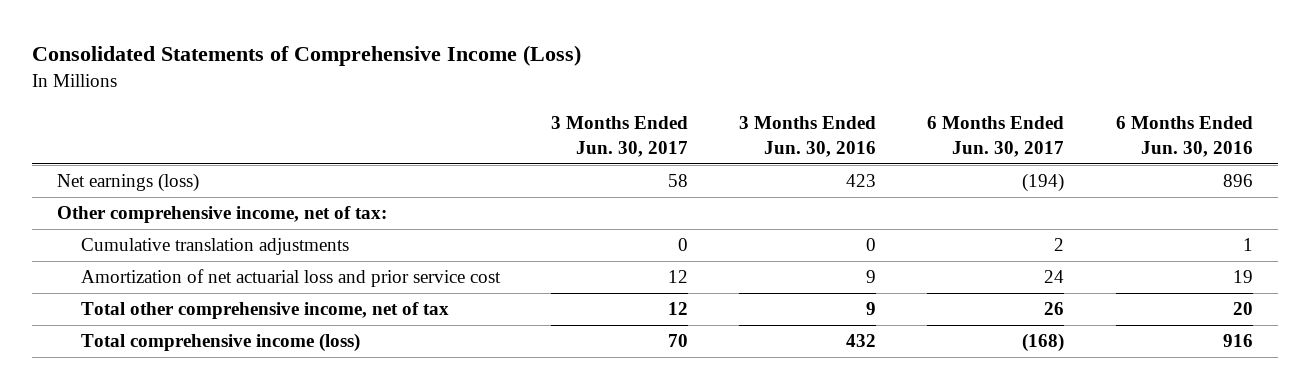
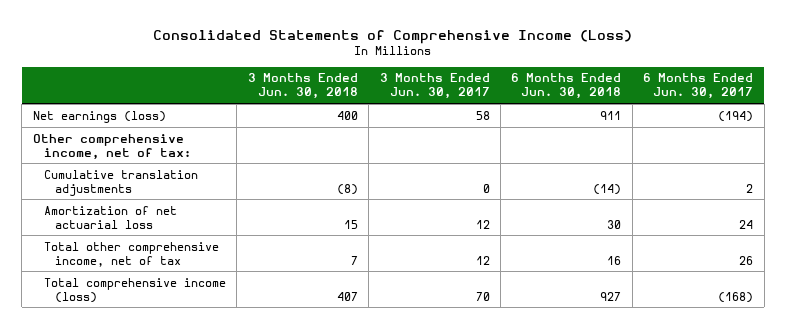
[739,115,877,157] 3 Months Ended Jun. 30, 2016 -> none
[1115,115,1253,157] 6 Months Ended Jun. 30, 2016 -> none
none -> [247,73,358,100] 3 Months Ended Jun. 30, 2018
none -> [511,73,622,100] 6 Months Ended Jun. 30, 2018
[81,269,502,288] Amortization of net actuarial loss and prior service cost -> [43,205,177,229] Amortization of net actuarial loss

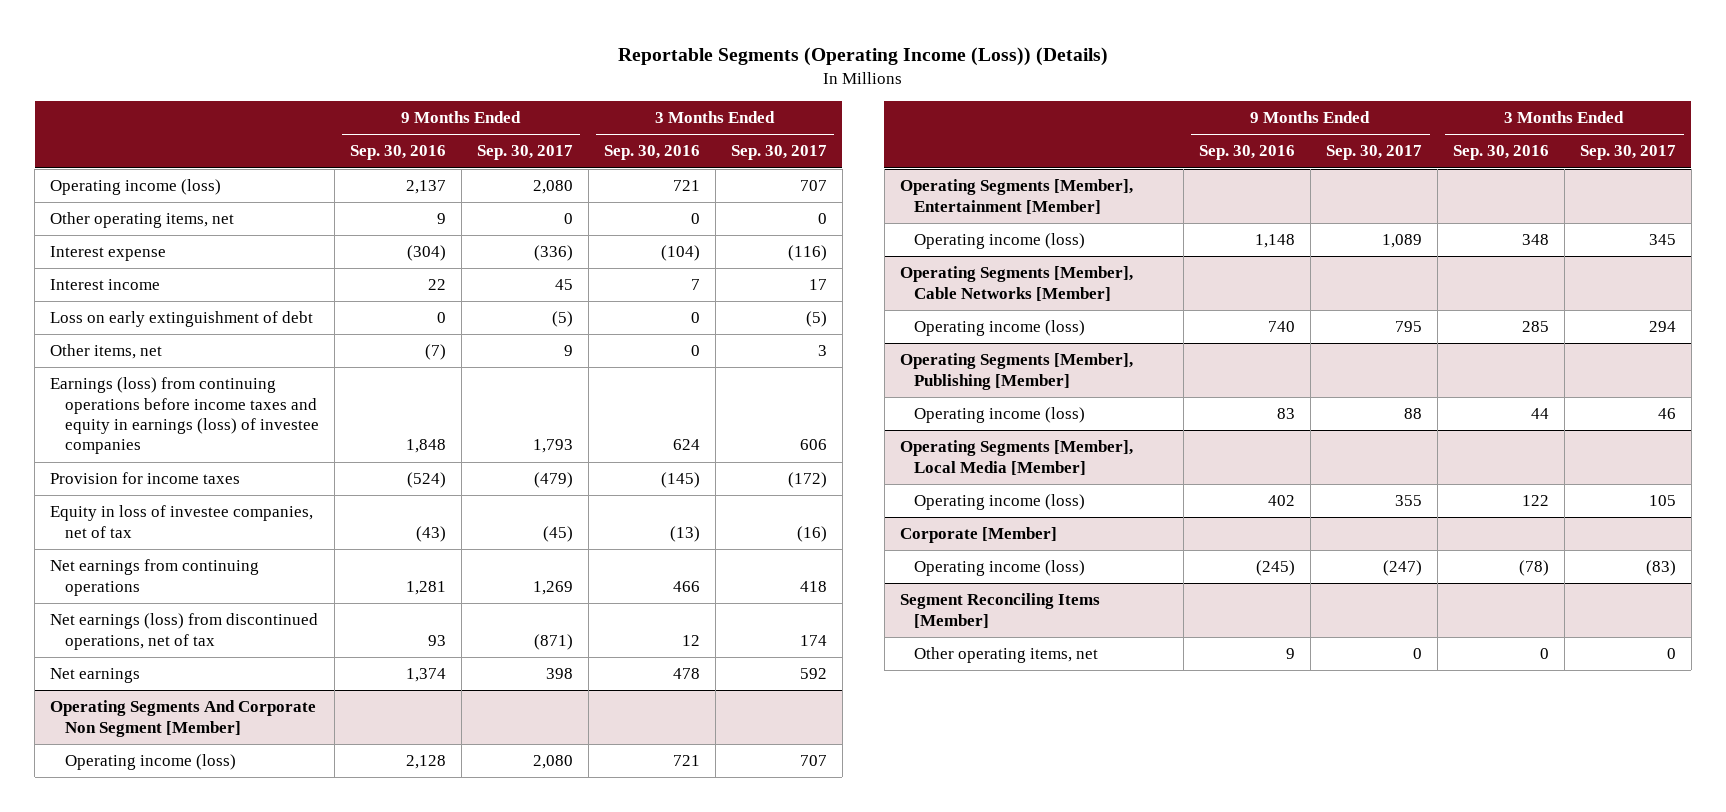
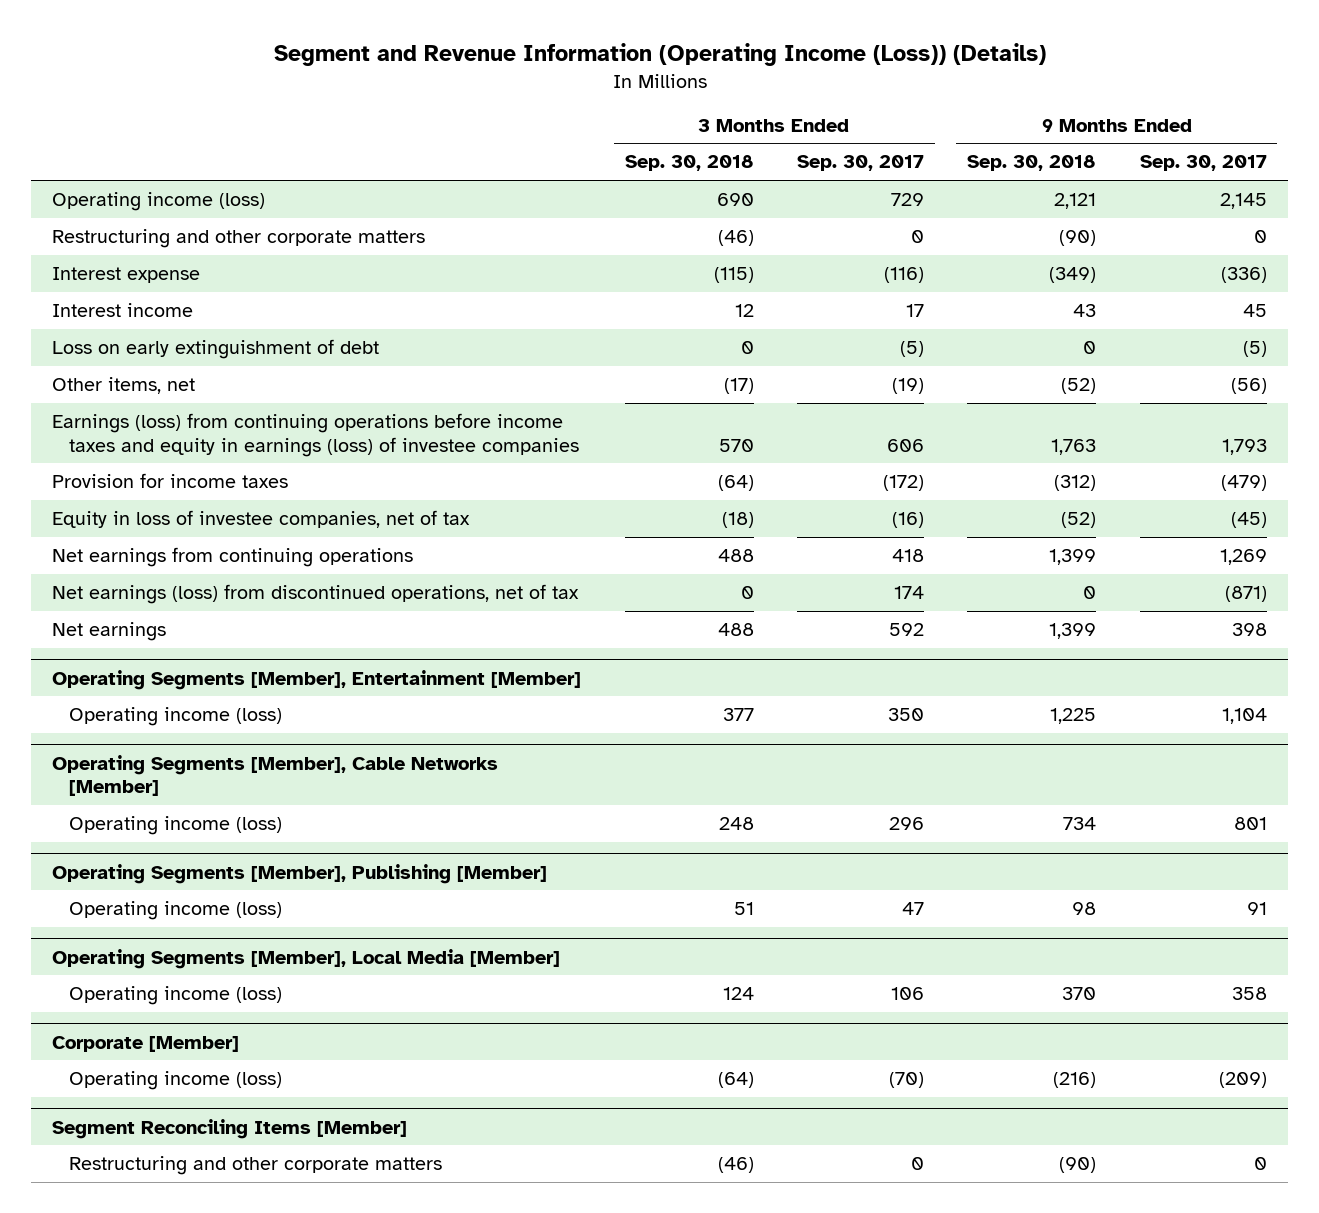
[618,47,1109,67] Reportable Segments (Operating Income (Loss)) (Details) -> [273,43,1046,67] Segment and Revenue Information (Operating Income (Loss)) (Details)
[349,145,446,161] Sep. 30, 2016 -> none
[603,145,700,161] Sep. 30, 2016 -> none
none -> [624,155,754,172] Sep. 30, 2018
none -> [967,155,1097,172] Sep. 30, 2018
[50,212,235,229] Other operating items, net -> none
[532,180,573,195] 2,080 -> [1219,192,1267,209] 2,145
[799,180,827,192] 707 -> [891,192,925,206] 729
none -> [52,228,426,248] Restructuring and other corporate matters
[563,345,573,357] 9 -> [1230,377,1267,394] (56)
[817,345,827,357] 3 -> [892,377,925,394] (19)
[50,700,317,737] Operating Segments And Corporate Non Segment [Member] -> none
[64,754,236,771] Operating income (loss) -> none
[1381,234,1422,249] 1,089 -> [1221,707,1267,724] 1,104
[1648,234,1676,246] 345 -> [888,707,925,721] 350
[1394,321,1422,333] 795 -> [1233,816,1267,830] 801
[1648,321,1676,333] 294 -> [889,816,925,830] 296
[1403,408,1422,420] 88 -> [1246,901,1267,915] 91
[1657,408,1676,420] 46 -> [902,901,925,915] 47
[1394,495,1422,507] 355 -> [1231,986,1267,1000] 358
[1648,495,1676,507] 105 -> [891,986,925,1000] 106
[1382,560,1422,577] (247) -> [1218,1071,1267,1088] (209)
[1645,560,1676,577] (83) -> [889,1071,925,1088] (70)
[914,647,1099,664] Other operating items, net -> none
none -> [69,1155,443,1175] Restructuring and other corporate matters

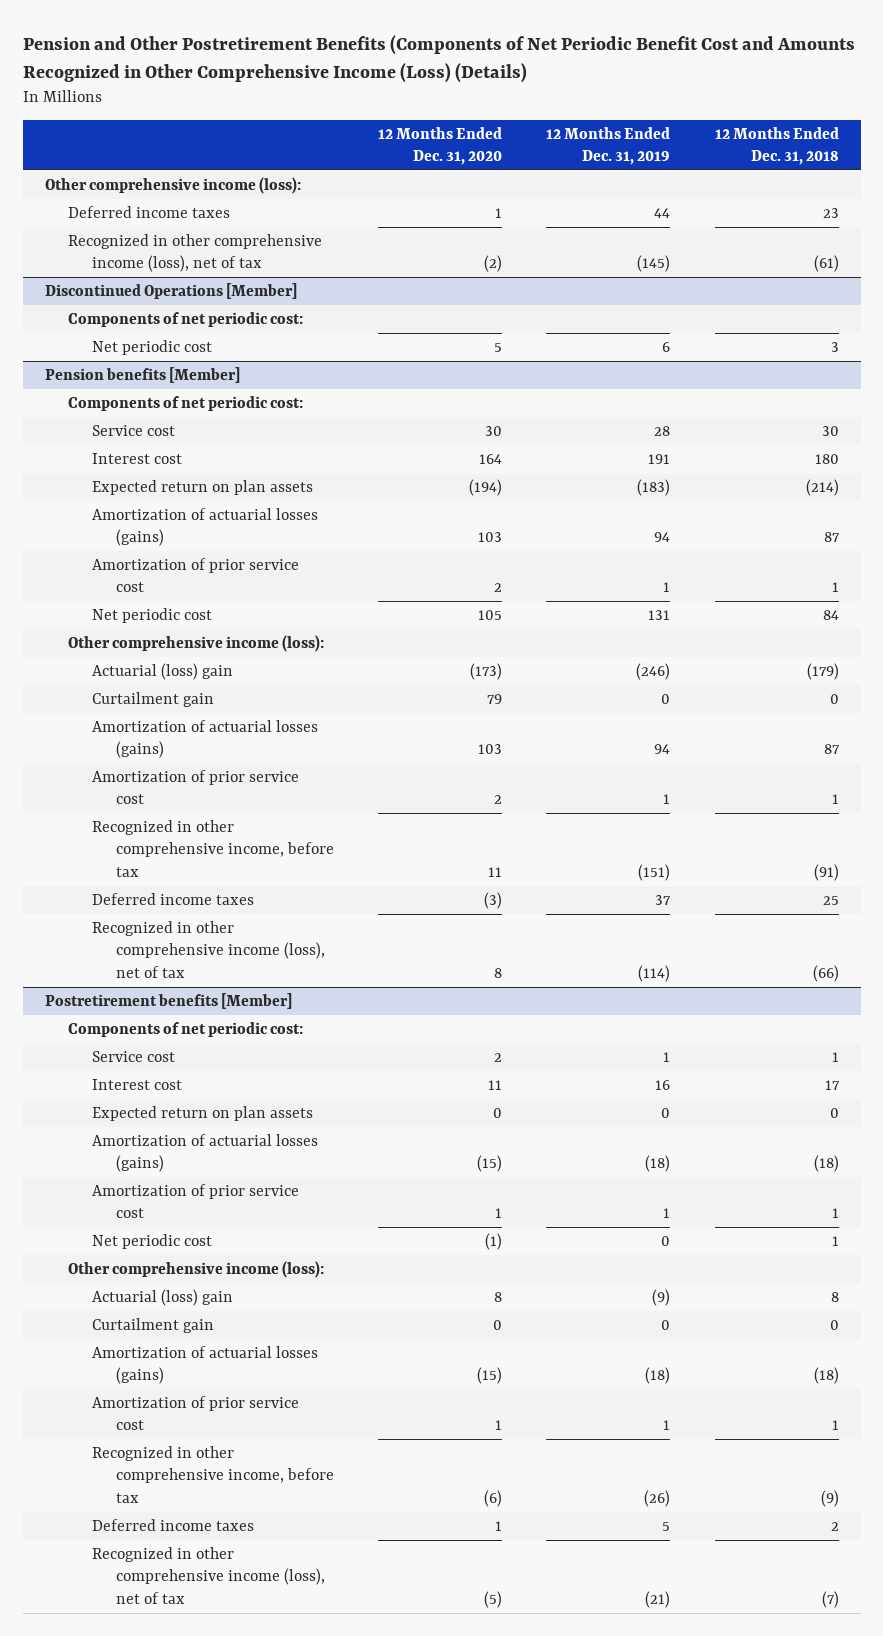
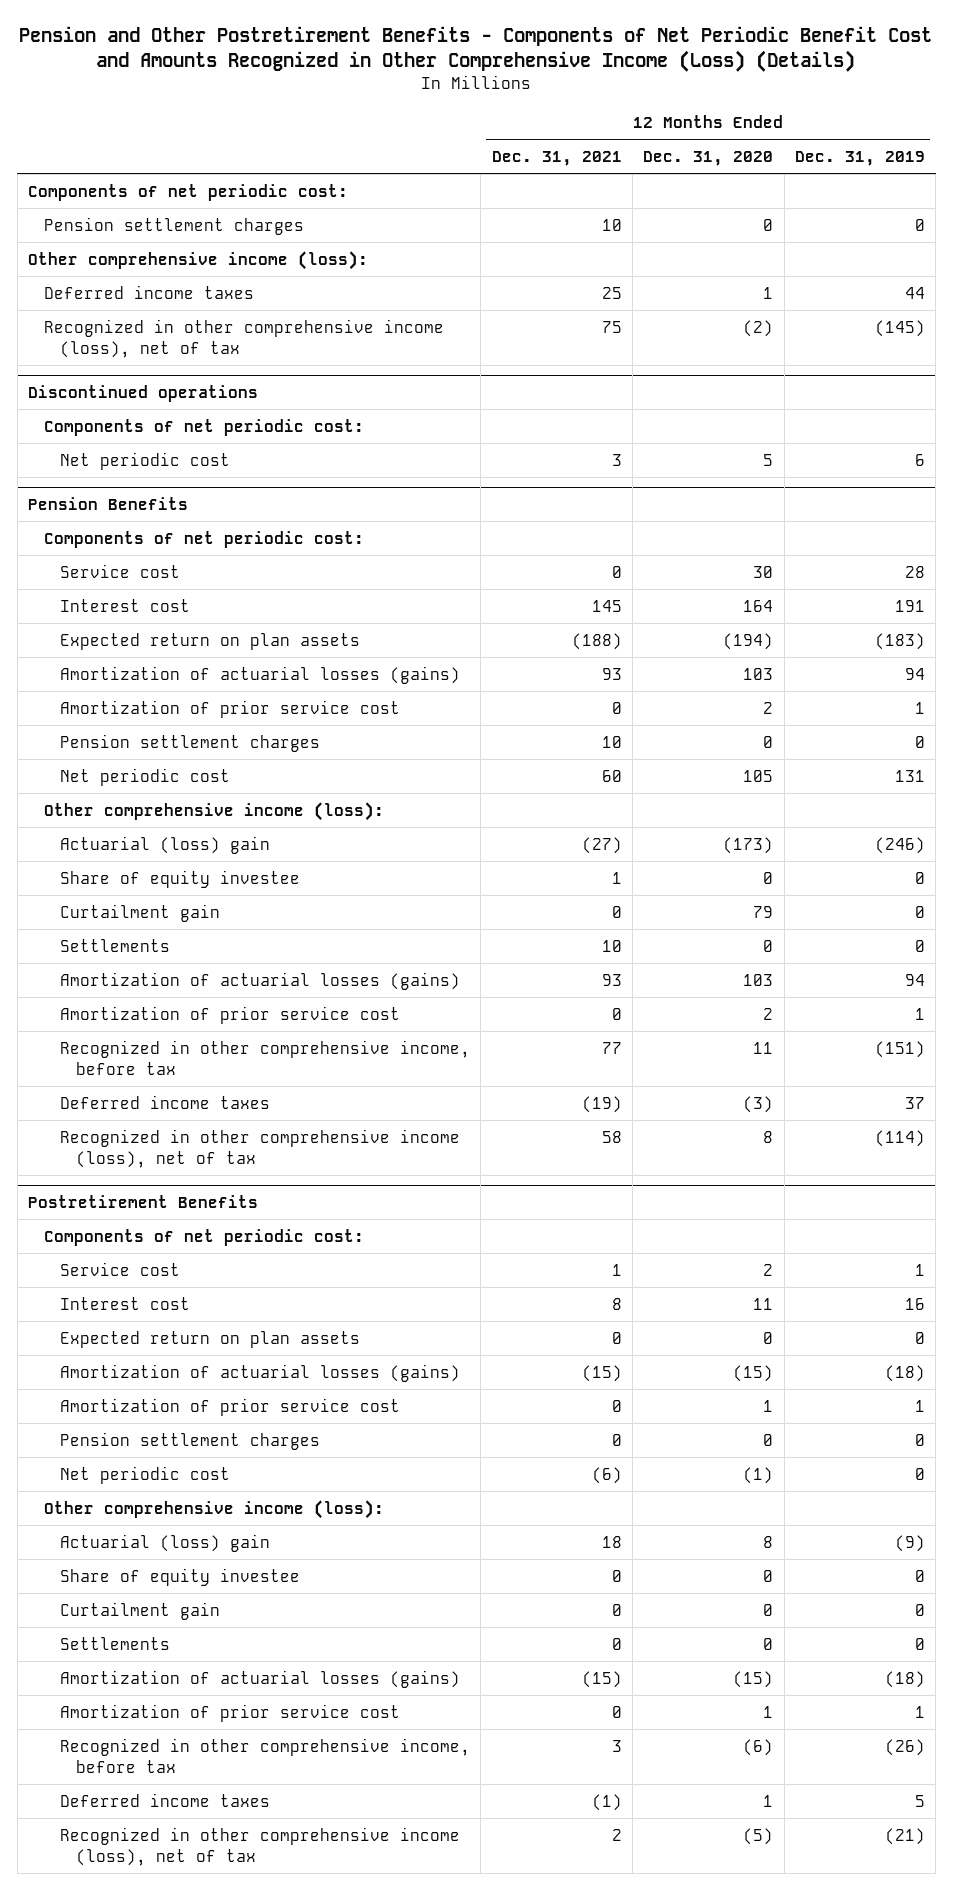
[22,35,855,83] Pension and Other Postretirement Benefits (Components of Net Periodic Benefit Cost and Amounts Recognized in Other Comprehensive Income (Loss) (Details) -> [19,26,933,73] Pension and Other Postretirement Benefits - Components of Net Periodic Benefit Cost and Amounts Recognized in Other Comprehensive Income (Loss) (Details)
[714,126,839,166] 12 Months Ended Dec. 31, 2018 -> none
none -> [491,151,622,167] Dec. 31, 2021
none -> [27,183,348,201] Components of net periodic cost:
none -> [43,216,304,235] Pension settlement charges
[44,282,297,299] Discontinued Operations [Member] -> [27,385,258,403] Discontinued operations
[44,366,240,383] Pension benefits [Member] -> [27,497,188,511] Pension Benefits
none -> [59,733,320,752] Pension settlement charges
none -> [59,869,300,888] Share of equity investee
none -> [59,938,170,952] Settlements
[44,992,292,1009] Postretirement benefits [Member] -> [27,1195,258,1209] Postretirement Benefits
none -> [59,1431,320,1450] Pension settlement charges
none -> [59,1567,300,1586] Share of equity investee
none -> [59,1636,170,1650] Settlements

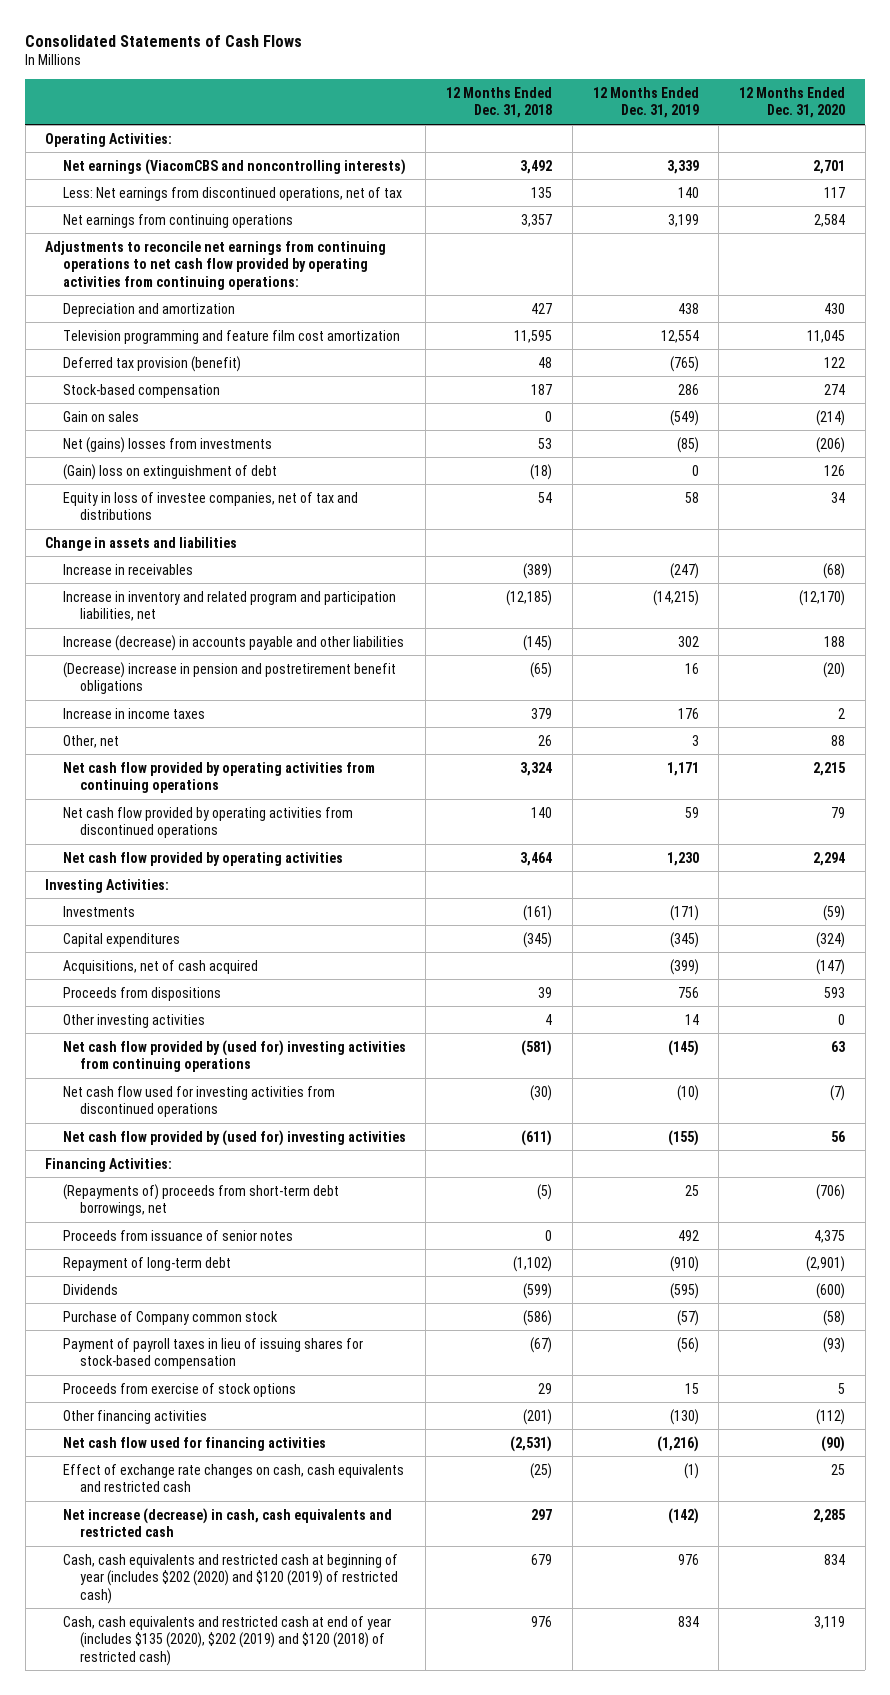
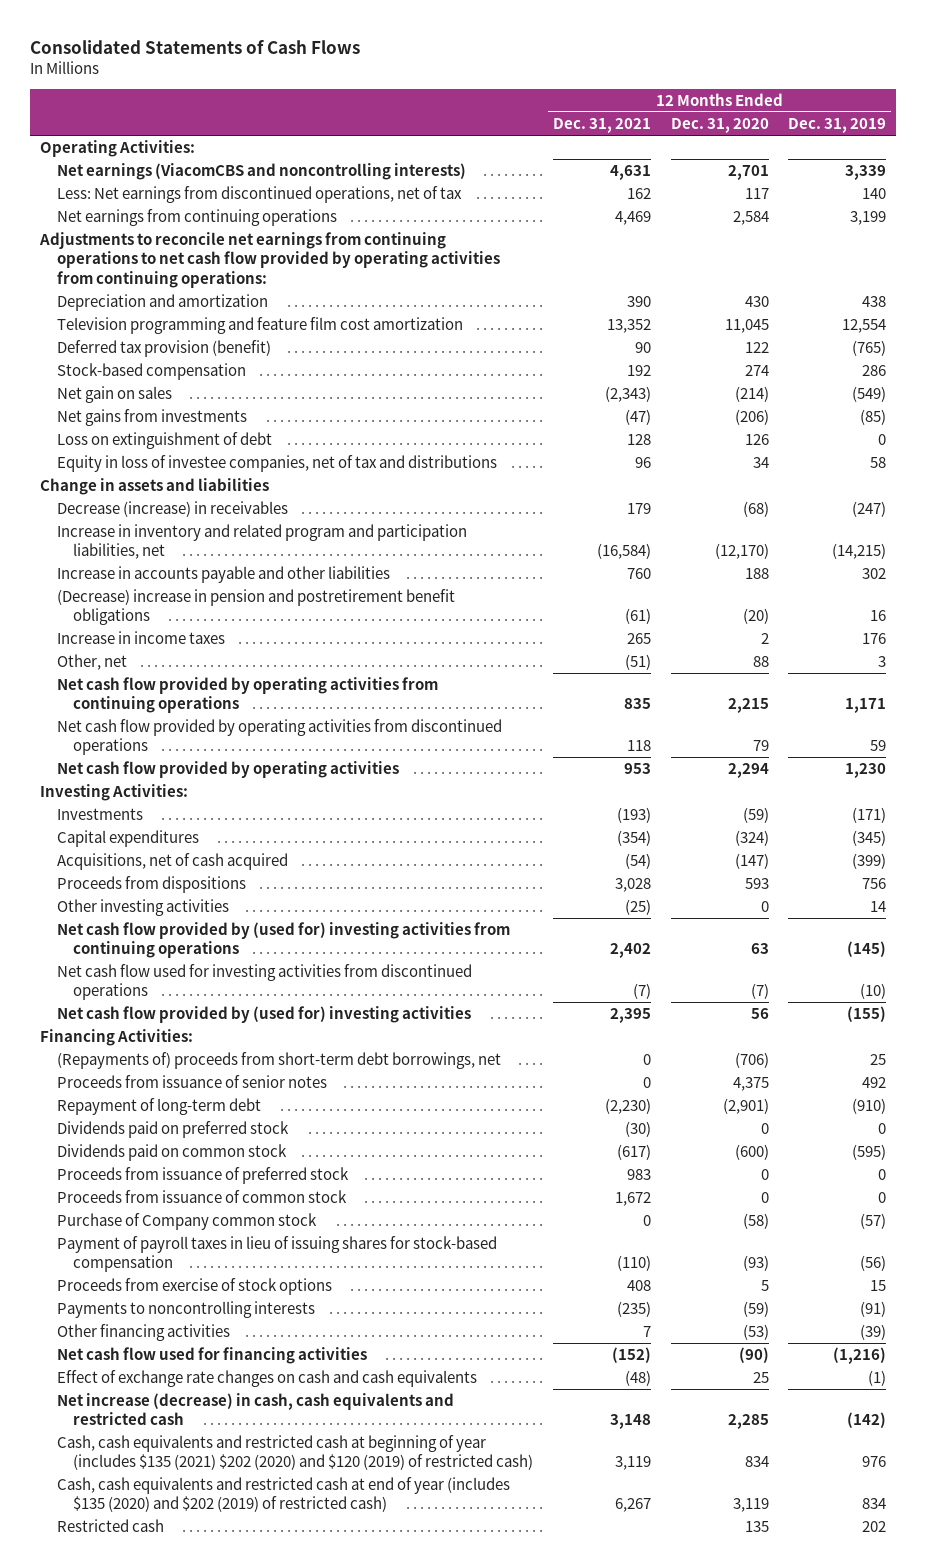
[446,86,553,119] 12 Months Ended Dec. 31, 2018 -> none
none -> [552,117,651,133] Dec. 31, 2021
[62,410,139,422] Gain on sales -> [56,386,172,404] Net gain on sales
[62,436,272,453] Net (gains) losses from investments -> [56,409,247,427] Net gains from investments
[62,463,277,480] (Gain) loss on extinguishment of debt -> [56,432,272,450] Loss on extinguishment of debt
[62,563,193,575] Increase in receivables -> [56,501,288,518] Decrease (increase) in receivables
[62,634,404,651] Increase (decrease) in accounts payable and other liabilities -> [56,566,390,584] Increase in accounts payable and other liabilities
none -> [56,1121,289,1139] Dividends paid on preferred stock
[62,1283,118,1295] Dividends -> [56,1144,287,1162] Dividends paid on common stock
none -> [56,1167,349,1185] Proceeds from issuance of preferred stock
none -> [56,1190,347,1204] Proceeds from issuance of common stock
none -> [56,1301,315,1319] Payments to noncontrolling interests
[669,1408,699,1425] (130) -> [860,1324,887,1341] (39)
[815,1408,845,1425] (112) -> [742,1324,769,1341] (53)
[62,1463,404,1493] Effect of exchange rate changes on cash, cash equivalents and restricted cash -> [56,1370,477,1388] Effect of exchange rate changes on cash and cash equivalents
[62,1553,398,1604] Cash, cash equivalents and restricted cash at beginning of year (includes $202 (2020) and $120 (2019) of restricted cash) -> [56,1435,533,1471] Cash, cash equivalents and restricted cash at beginning of year (includes $135 (2021) $202 (2020) and $120 (2019) of restricted cash)
[62,1615,391,1666] Cash, cash equivalents and restricted cash at end of year (includes $135 (2020), $202 (2019) and $120 (2018) of restricted cash) -> [56,1477,510,1513] Cash, cash equivalents and restricted cash at end of year (includes $135 (2020) and $202 (2019) of restricted cash)
none -> [56,1519,164,1533] Restricted cash

